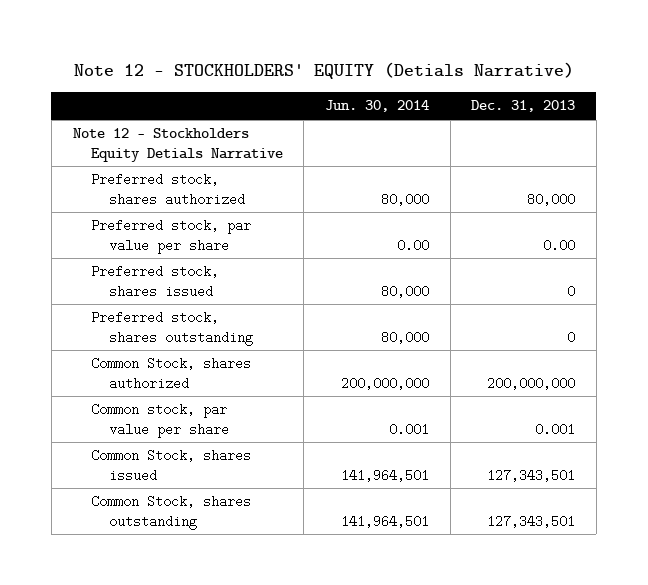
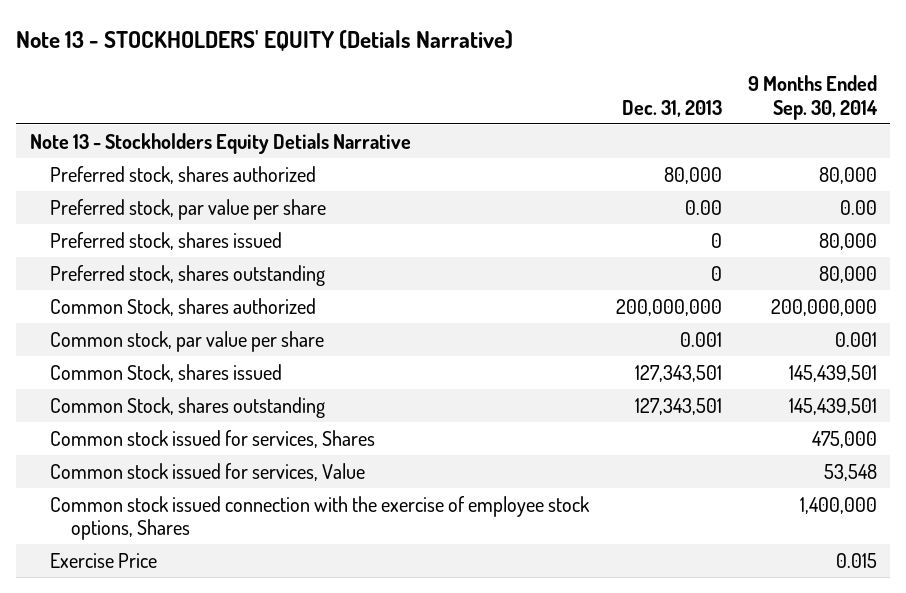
[73,62,574,80] Note 12 - STOCKHOLDERS' EQUITY (Detials Narrative) -> [16,29,514,51] Note 13 - STOCKHOLDERS' EQUITY (Detials Narrative)
[324,100,429,113] Jun. 30, 2014 -> none
none -> [747,75,878,121] 9 Months Ended Sep. 30, 2014
[72,128,283,162] Note 12 - Stockholders Equity Detials Narrative -> [29,132,411,154] Note 13 - Stockholders Equity Detials Narrative
none -> [50,429,376,448] Common stock issued for services, Shares
none -> [50,462,366,481] Common stock issued for services, Value
none -> [50,495,591,541] Common stock issued connection with the exercise of employee stock options, Shares
none -> [50,552,158,568] Exercise Price

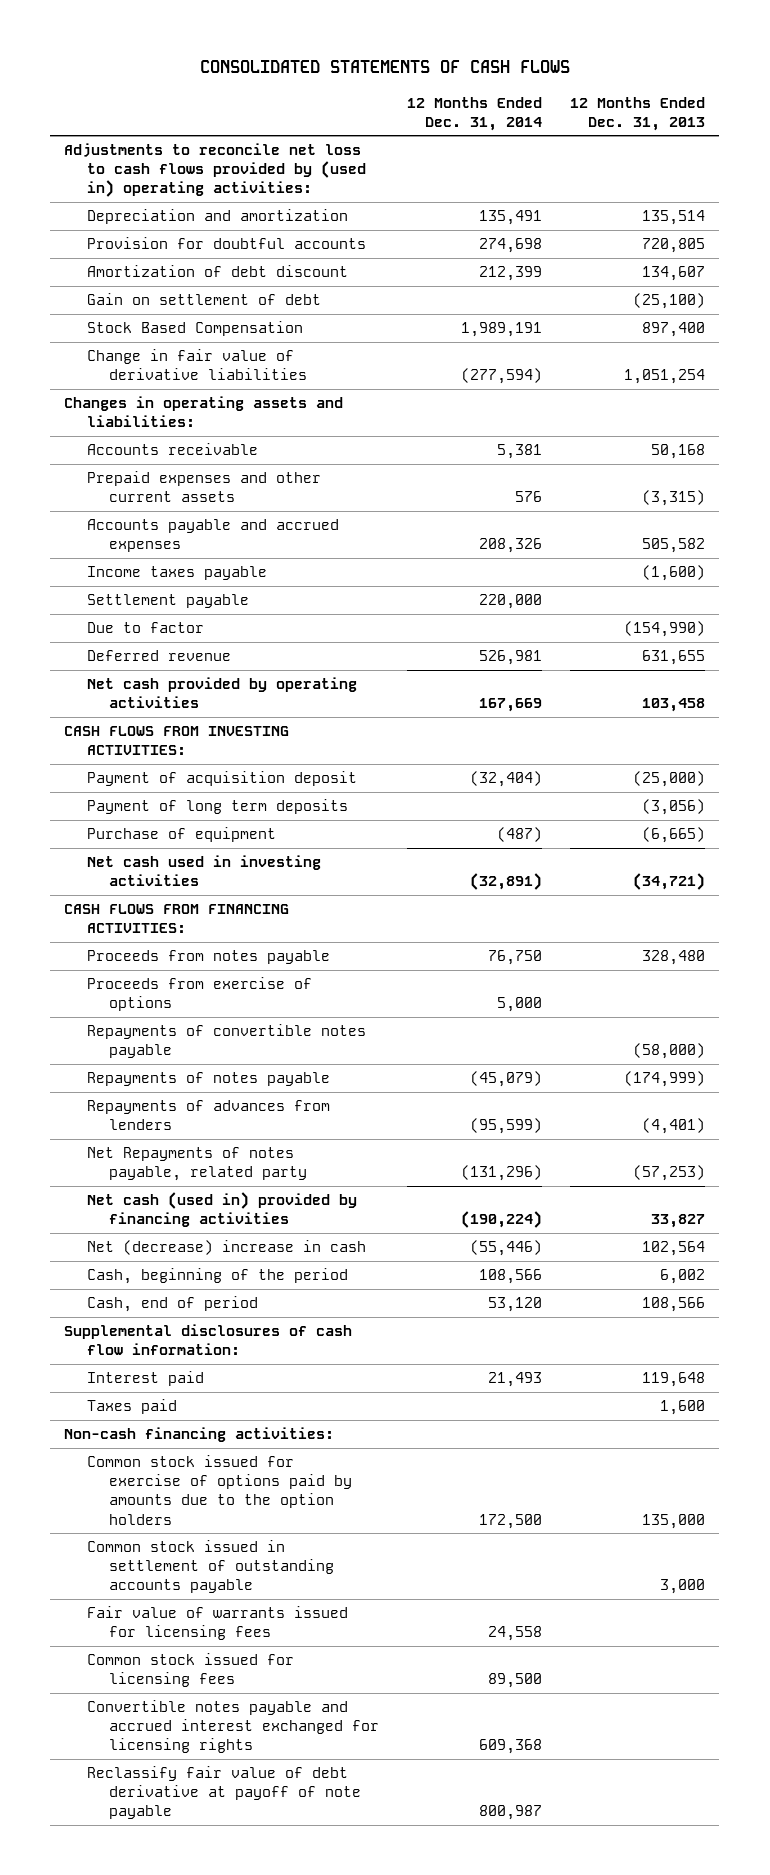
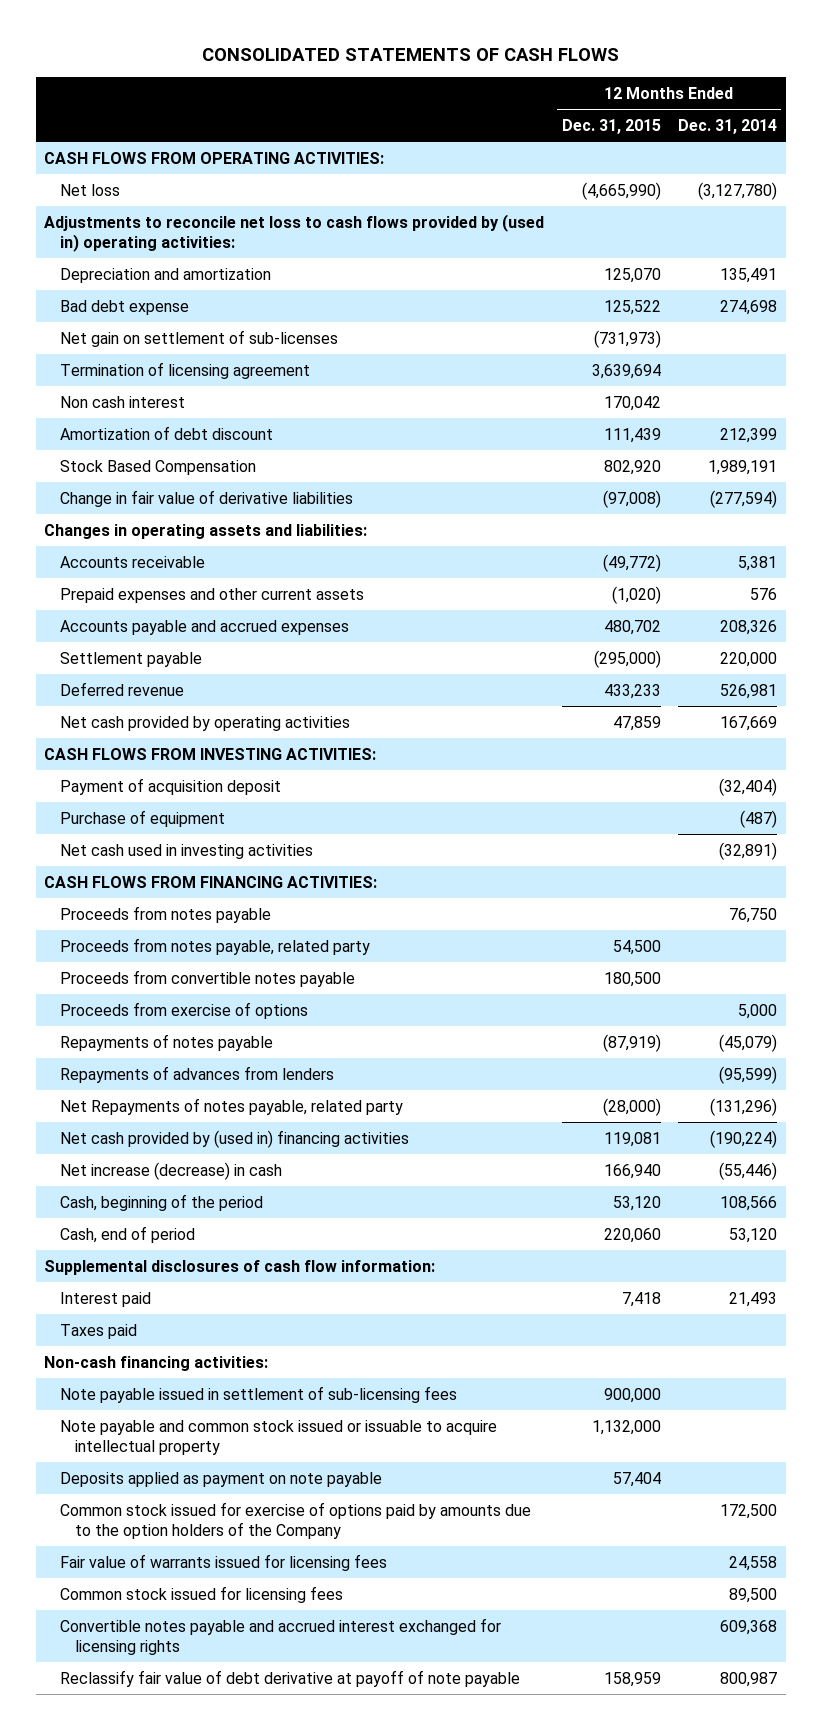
[570,96,706,131] 12 Months Ended Dec. 31, 2013 -> none
none -> [561,119,661,135] Dec. 31, 2015
none -> [44,151,385,164] CASH FLOWS FROM OPERATING ACTIVITIES:
none -> [59,183,120,196] Net loss
[86,237,366,250] Provision for doubtful accounts -> [59,299,189,315] Bad debt expense
none -> [59,329,338,347] Net gain on settlement of sub-licenses
none -> [59,361,310,379] Termination of licensing agreement
none -> [59,395,185,408] Non cash interest
[86,293,321,306] Gain on settlement of debt -> none
[86,566,267,581] Income taxes payable -> none
[86,622,204,634] Due to factor -> none
[86,799,348,815] Payment of long term deposits -> none
none -> [59,937,370,955] Proceeds from notes payable, related party
none -> [59,969,355,987] Proceeds from convertible notes payable
[86,1024,366,1059] Repayments of convertible notes payable -> none
[86,1192,357,1228] Net cash (used in) provided by financing activities -> [59,1129,409,1148] Net cash provided by (used in) financing activities
[86,1240,366,1256] Net (decrease) increase in cash -> [59,1161,282,1180] Net increase (decrease) in cash
[86,1540,334,1594] Common stock issued in settlement of outstanding accounts payable -> none
none -> [59,1385,457,1403] Note payable issued in settlement of sub-licensing fees
none -> [59,1419,497,1456] Note payable and common stock issued or issuable to acquire intellectual property
none -> [59,1471,382,1487] Deposits applied as payment on note payable
[86,1455,352,1525] Common stock issued for exercise of options paid by amounts due to the option holders -> [59,1501,531,1540] Common stock issued for exercise of options paid by amounts due to the option holders of the Company

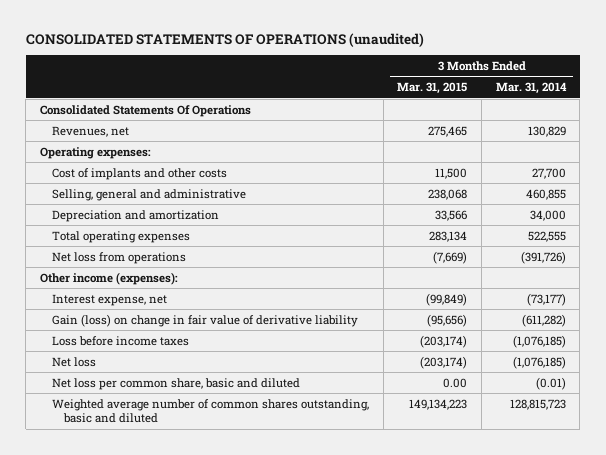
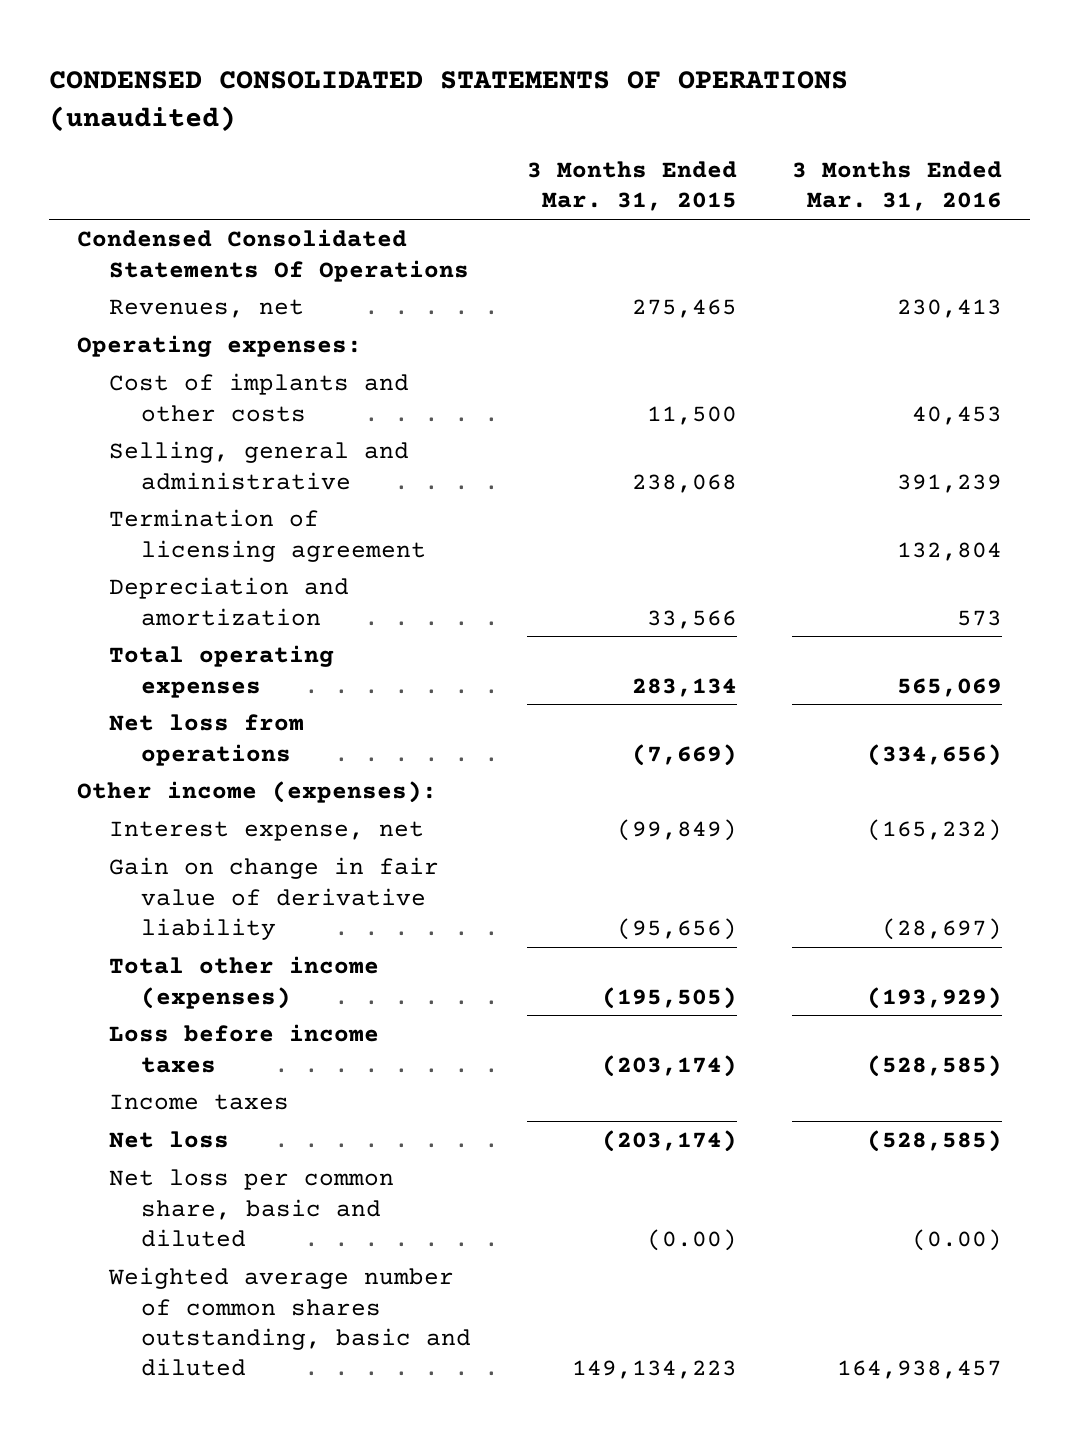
[25,32,424,47] CONSOLIDATED STATEMENTS OF OPERATIONS (unaudited) -> [49,70,849,133] CONDENSED CONSOLIDATED STATEMENTS OF OPERATIONS (unaudited)
[495,82,567,95] Mar. 31, 2014 -> none
none -> [791,160,1002,212] 3 Months Ended Mar. 31, 2016
[39,104,251,117] Consolidated Statements Of Operations -> [77,229,470,282] Condensed Consolidated Statements Of Operations
none -> [109,509,427,562] Termination of licensing agreement
[52,313,359,327] Gain (loss) on change in fair value of derivative liability -> [109,857,440,940] Gain on change in fair value of derivative liability
none -> [109,956,380,1009] Total other income (expenses)
none -> [109,1094,290,1111] Income taxes
[443,377,468,388] 0.00 -> [646,1228,737,1251] (0.00)

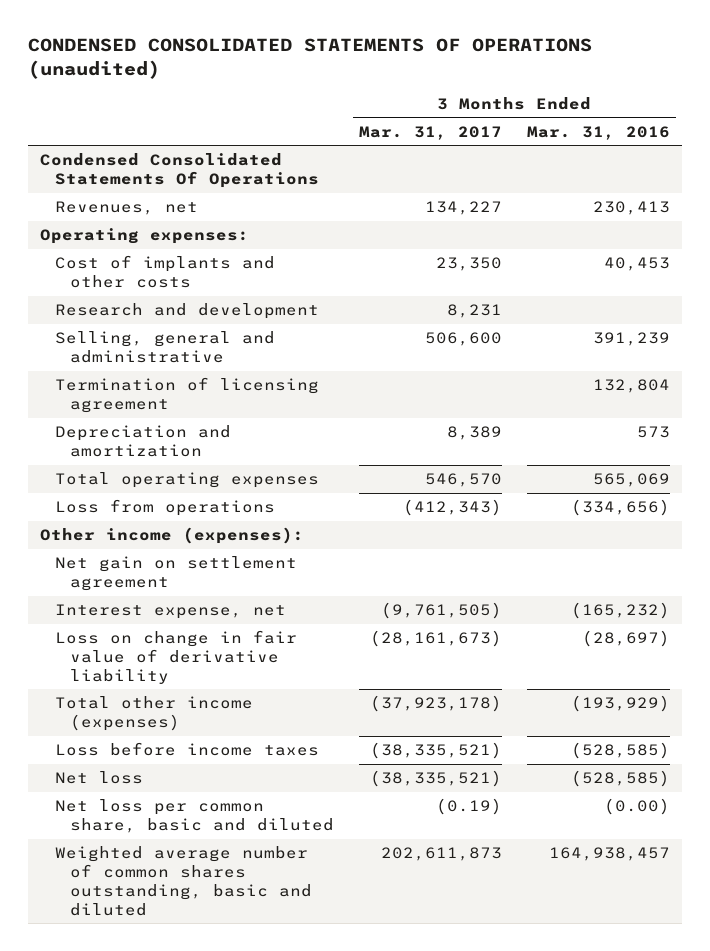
[526,160,737,212] 3 Months Ended Mar. 31, 2015 -> none
none -> [359,125,503,140] Mar. 31, 2017
none -> [55,303,320,320] Research and development
[109,714,305,766] Net loss from operations -> [55,499,276,517] Loss from operations
none -> [55,556,298,592] Net gain on settlement agreement
[109,857,440,940] Gain on change in fair value of derivative liability -> [55,630,298,684] Loss on change in fair value of derivative liability
[109,1094,290,1111] Income taxes -> none

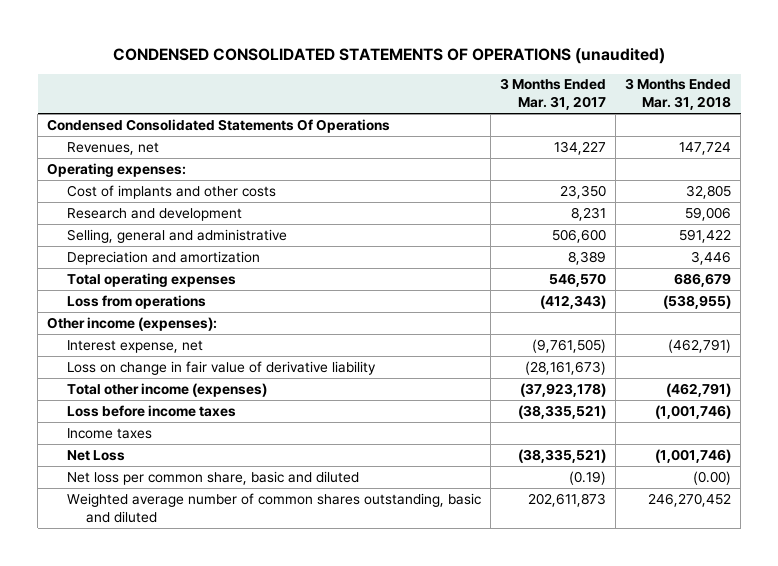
[526,125,670,140] Mar. 31, 2016 -> none
none -> [624,78,731,111] 3 Months Ended Mar. 31, 2018
[55,377,320,414] Termination of licensing agreement -> none
[55,556,298,592] Net gain on settlement agreement -> none
none -> [66,427,152,439] Income taxes
[55,771,144,785] Net loss -> [66,449,125,461] Net Loss

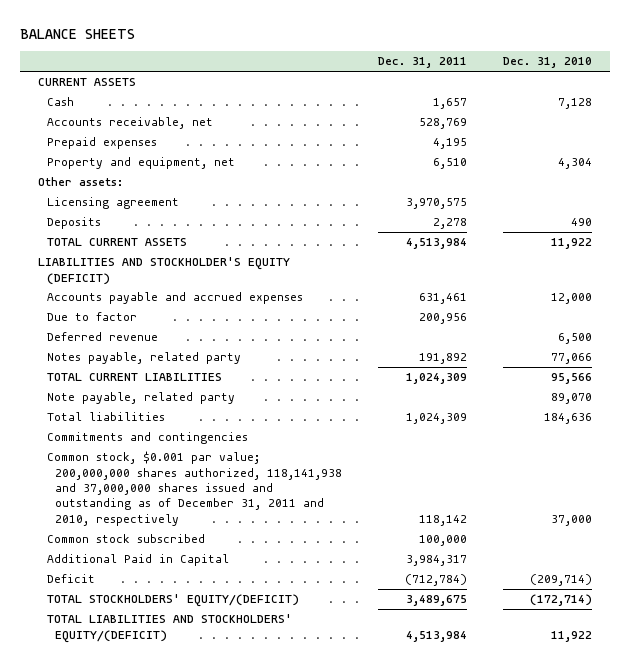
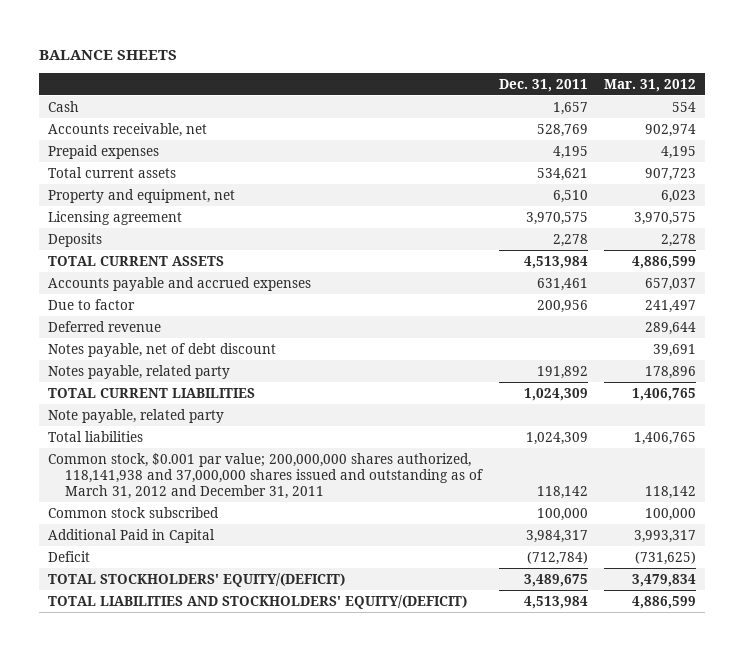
[502,57,592,69] Dec. 31, 2010 -> none
none -> [604,78,697,92] Mar. 31, 2012
[38,78,137,87] CURRENT ASSETS -> none
none -> [47,166,176,178] Total current assets
[38,177,124,187] Other assets: -> none
[38,257,291,285] LIABILITIES AND STOCKHOLDER'S EQUITY (DEFICIT) -> none
none -> [47,342,276,357] Notes payable, net of debt discount
[46,432,248,445] Commitments and contingencies -> none
[46,451,343,526] Common stock, $0.001 par value; 200,000,000 shares authorized, 118,141,938 and 37,000,000 shares issued and outstanding as of December 31, 2011 and 2010, respectively -> [47,452,483,500] Common stock, $0.001 par value; 200,000,000 shares authorized, 118,141,938 and 37,000,000 shares issued and outstanding as of March 31, 2012 and December 31, 2011

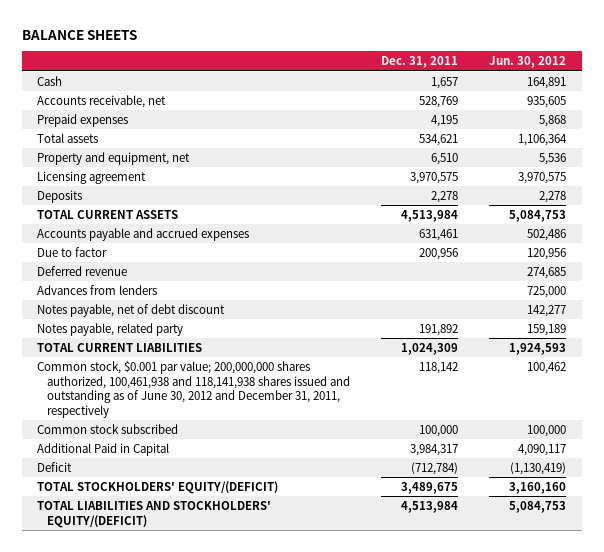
[604,78,697,92] Mar. 31, 2012 -> none
none -> [489,56,567,69] Jun. 30, 2012
[47,166,176,178] Total current assets -> [37,132,99,143] Total assets
none -> [37,284,158,295] Advances from lenders
[47,408,224,423] Note payable, related party -> none
[47,430,143,442] Total liabilities -> none
[47,452,483,500] Common stock, $0.001 par value; 200,000,000 shares authorized, 118,141,938 and 37,000,000 shares issued and outstanding as of March 31, 2012 and December 31, 2011 -> [37,360,351,418] Common stock, $0.001 par value; 200,000,000 shares authorized, 100,461,938 and 118,141,938 shares issued and outstanding as of June 30, 2012 and December 31, 2011, respectively

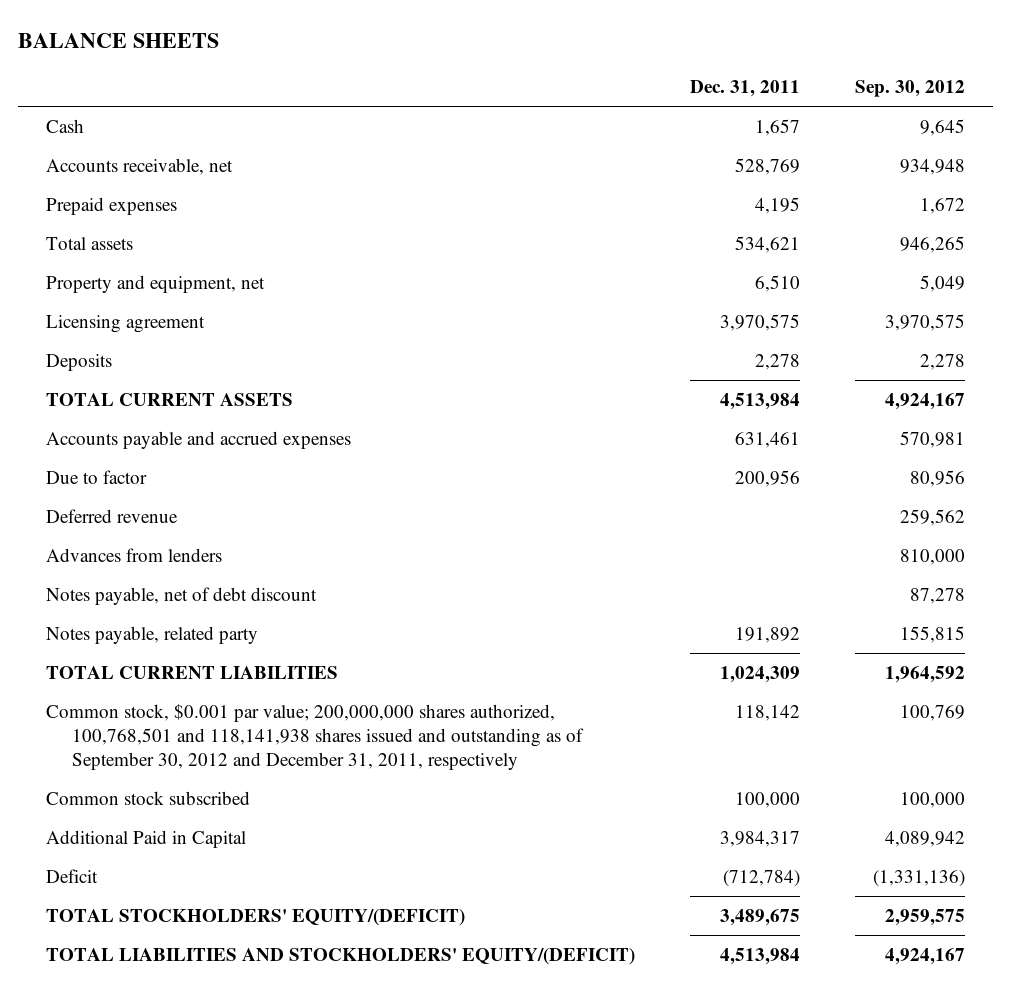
[489,56,567,69] Jun. 30, 2012 -> none
none -> [854,79,965,97] Sep. 30, 2012
[37,360,351,418] Common stock, $0.001 par value; 200,000,000 shares authorized, 100,461,938 and 118,141,938 shares issued and outstanding as of June 30, 2012 and December 31, 2011, respectively -> [45,703,585,770] Common stock, $0.001 par value; 200,000,000 shares authorized, 100,768,501 and 118,141,938 shares issued and outstanding as of September 30, 2012 and December 31, 2011, respectively

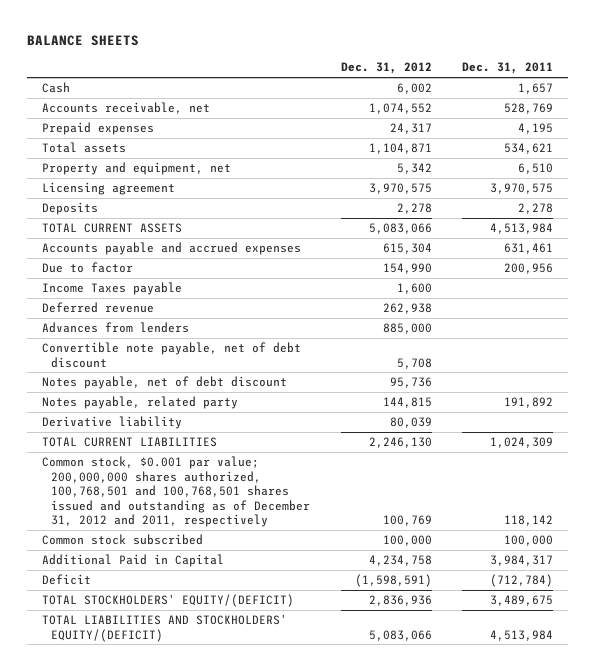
[854,79,965,97] Sep. 30, 2012 -> none
none -> [340,62,432,75] Dec. 31, 2012
none -> [41,282,182,296] Income Taxes payable
none -> [41,342,301,368] Convertible note payable, net of debt discount
none -> [41,416,182,430] Derivative liability
[45,703,585,770] Common stock, $0.001 par value; 200,000,000 shares authorized, 100,768,501 and 118,141,938 shares issued and outstanding as of September 30, 2012 and December 31, 2011, respectively -> [41,456,311,528] Common stock, $0.001 par value; 200,000,000 shares authorized, 100,768,501 and 100,768,501 shares issued and outstanding as of December 31, 2012 and 2011, respectively

